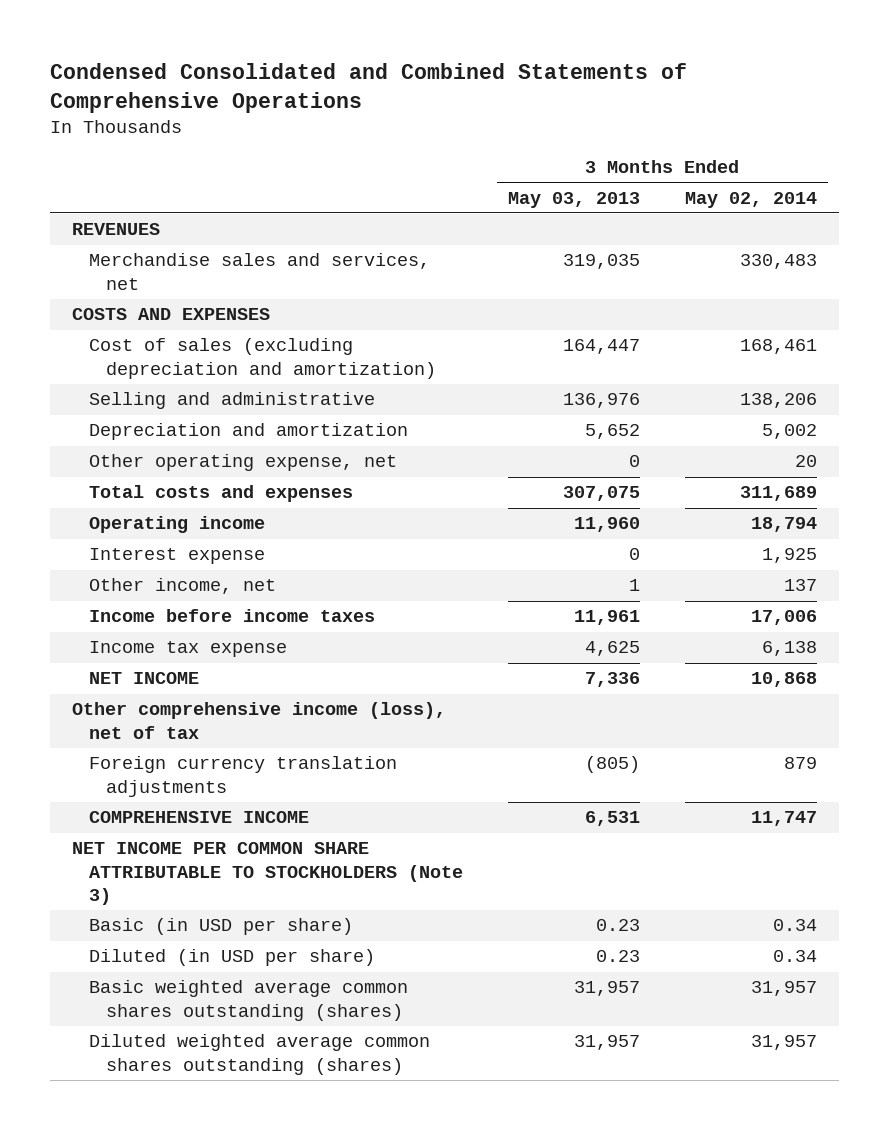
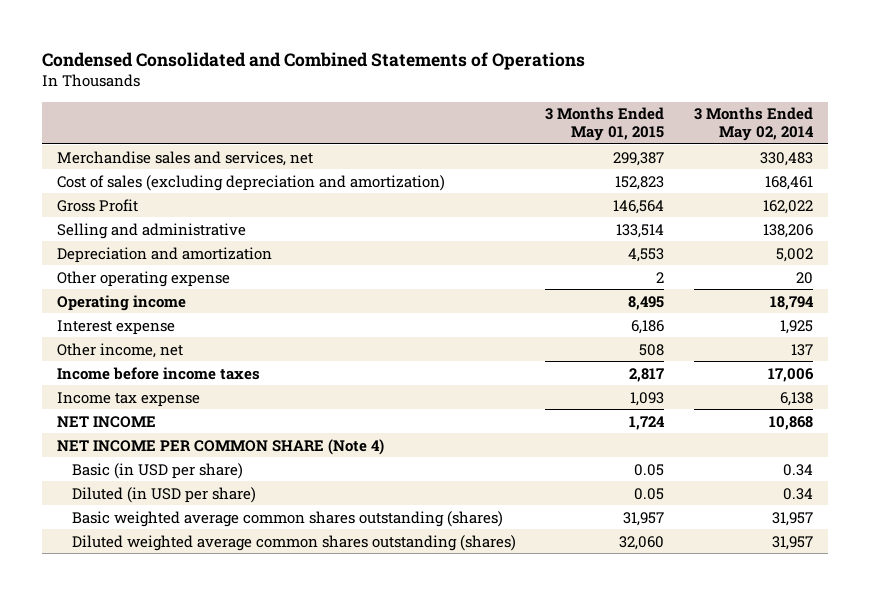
[50,63,688,113] Condensed Consolidated and Combined Statements of Comprehensive Operations -> [42,51,586,70] Condensed Consolidated and Combined Statements of Operations
[507,191,640,208] May 03, 2013 -> none
none -> [545,107,665,141] 3 Months Ended May 01, 2015
[72,223,161,236] REVENUES -> none
[72,308,271,321] COSTS AND EXPENSES -> none
none -> [57,198,139,212] Gross Profit
[89,485,354,503] Total costs and expenses -> none
[89,454,398,472] Other operating expense, net -> [57,270,231,287] Other operating expense
[72,702,447,739] Other comprehensive income (loss), net of tax -> none
[89,756,398,797] Foreign currency translation adjustments -> none
[89,811,310,824] COMPREHENSIVE INCOME -> none
[72,842,464,906] NET INCOME PER COMMON SHARE ATTRIBUTABLE TO STOCKHOLDERS (Note 3) -> [57,438,385,455] NET INCOME PER COMMON SHARE (Note 4)

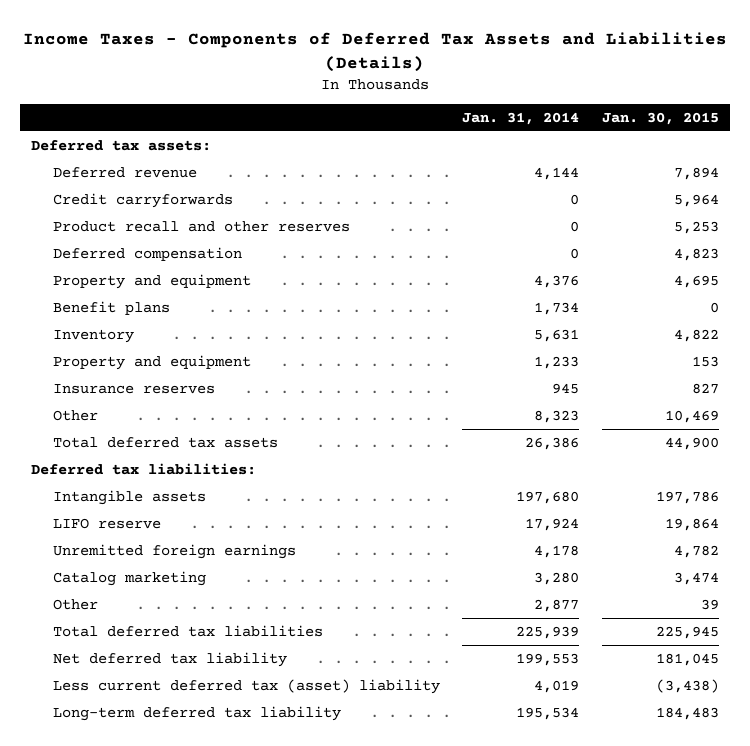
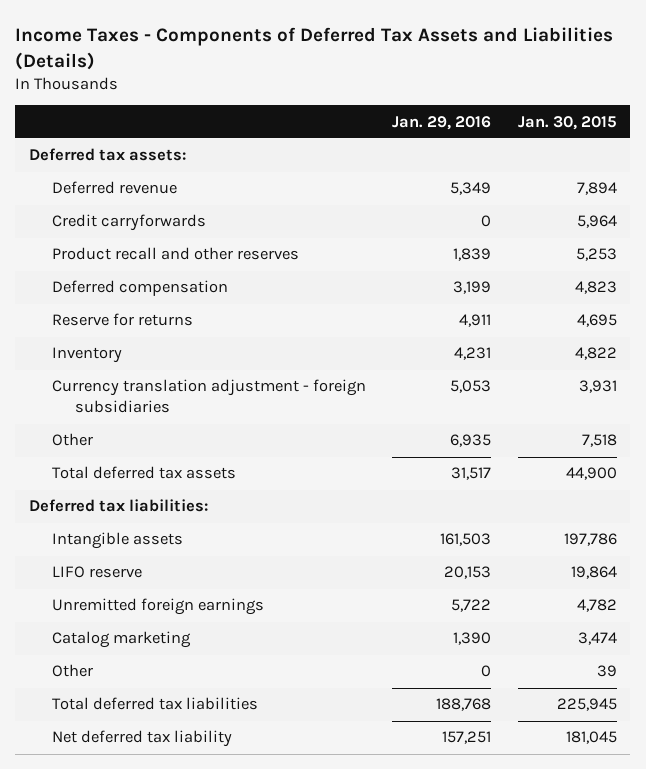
[462,111,580,125] Jan. 31, 2014 -> none
none -> [392,115,492,130] Jan. 29, 2016
[52,300,170,315] Benefit plans -> none
[52,273,251,289] Property and equipment -> [51,313,193,327] Reserve for returns
[52,354,251,370] Property and equipment -> none
[52,383,215,394] Insurance reserves -> none
none -> [51,379,366,414] Currency translation adjustment - foreign subsidiaries
[665,409,720,423] 10,469 -> [582,434,618,448] 7,518
[52,678,440,694] Less current deferred tax (asset) liability -> none
[52,705,341,721] Long-term deferred tax liability -> none

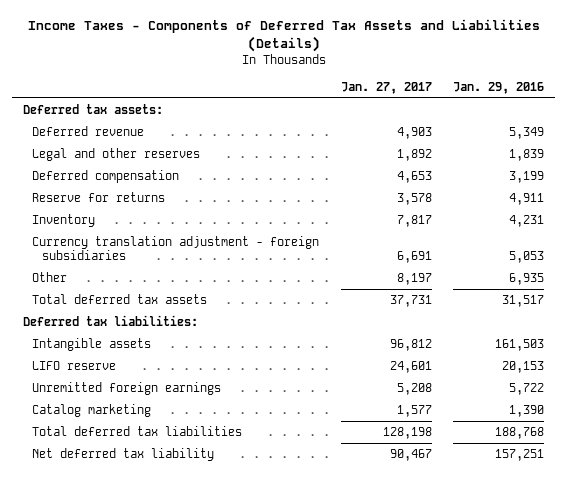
[518,115,618,130] Jan. 30, 2015 -> none
none -> [340,81,432,94] Jan. 27, 2017
[51,214,206,232] Credit carryforwards -> none
[51,247,299,261] Product recall and other reserves -> [32,148,201,162] Legal and other reserves
[51,664,93,678] Other -> none

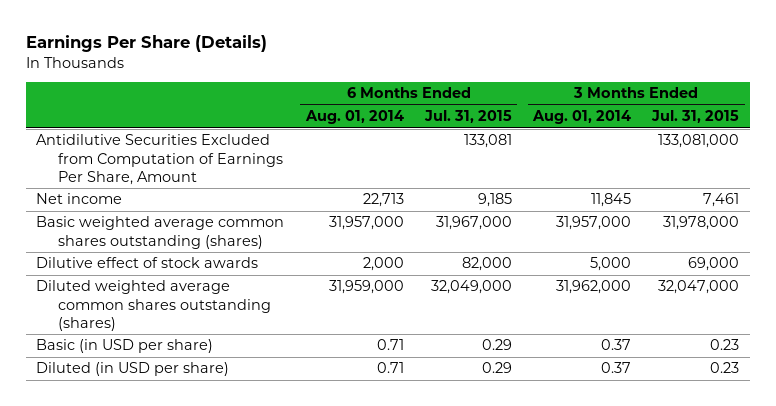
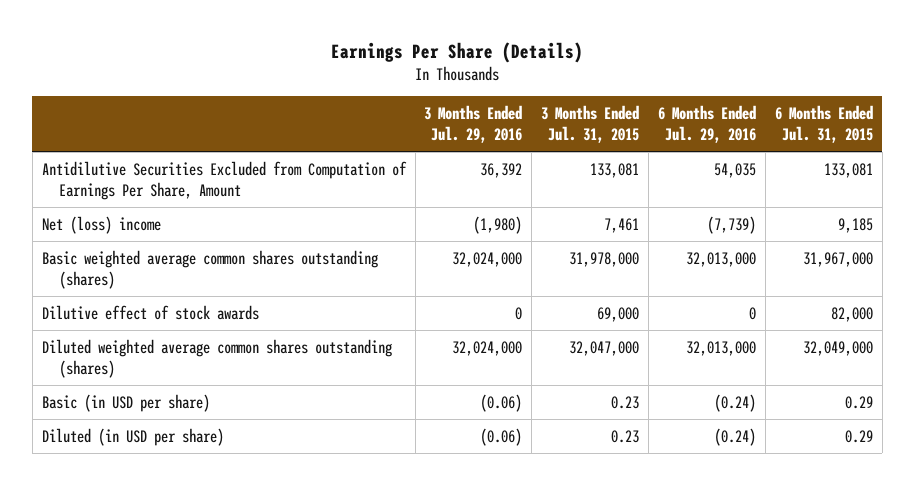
[304,110,404,125] Aug. 01, 2014 -> none
[532,110,632,125] Aug. 01, 2014 -> none
none -> [424,104,523,143] 3 Months Ended Jul. 29, 2016
none -> [658,104,757,143] 6 Months Ended Jul. 29, 2016
[658,134,740,149] 133,081,000 -> [590,162,640,178] 133,081
[36,193,123,205] Net income -> [41,215,161,234] Net (loss) income

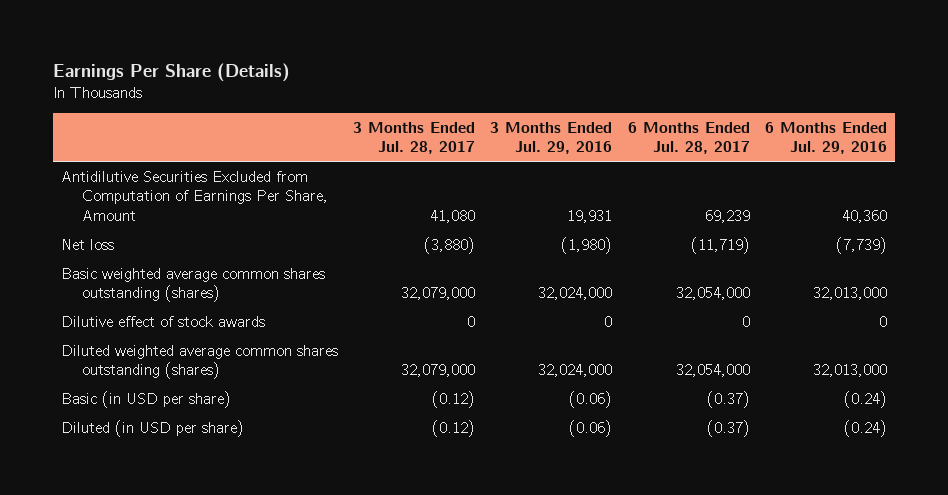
[541,104,640,143] 3 Months Ended Jul. 31, 2015 -> none
[774,104,873,143] 6 Months Ended Jul. 31, 2015 -> none
none -> [353,121,476,155] 3 Months Ended Jul. 28, 2017
none -> [627,121,750,155] 6 Months Ended Jul. 28, 2017
[480,162,523,178] 36,392 -> [567,209,613,223] 19,931
[714,162,757,178] 54,035 -> [842,209,888,223] 40,360
[41,215,161,234] Net (loss) income -> [60,238,114,250] Net loss

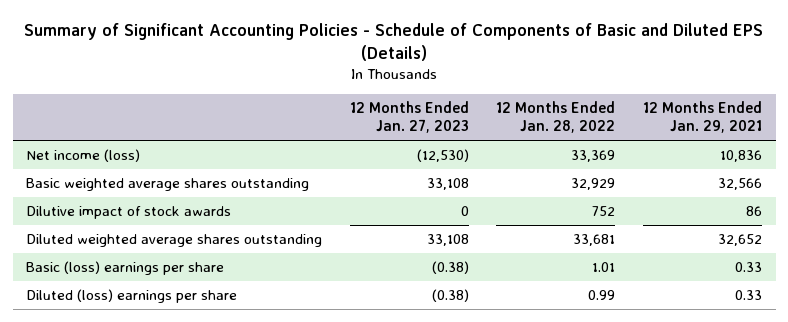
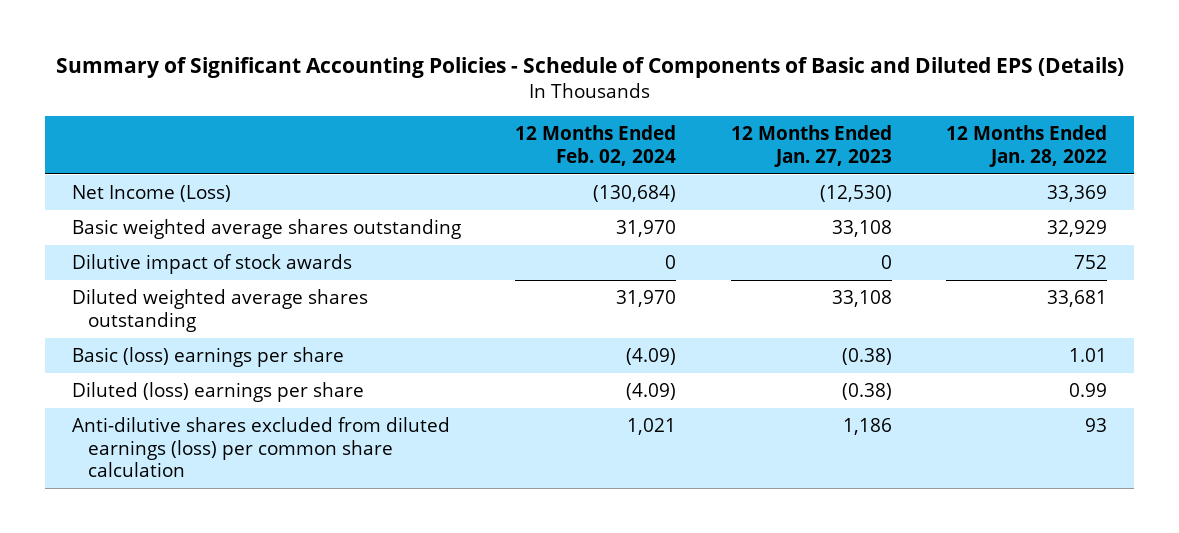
[642,101,762,134] 12 Months Ended Jan. 29, 2021 -> none
none -> [515,124,677,166] 12 Months Ended Feb. 02, 2024
[26,148,141,162] Net income (loss) -> [71,185,231,203] Net Income (Loss)
none -> [71,417,450,478] Anti-dilutive shares excluded from diluted earnings (loss) per common share calculation

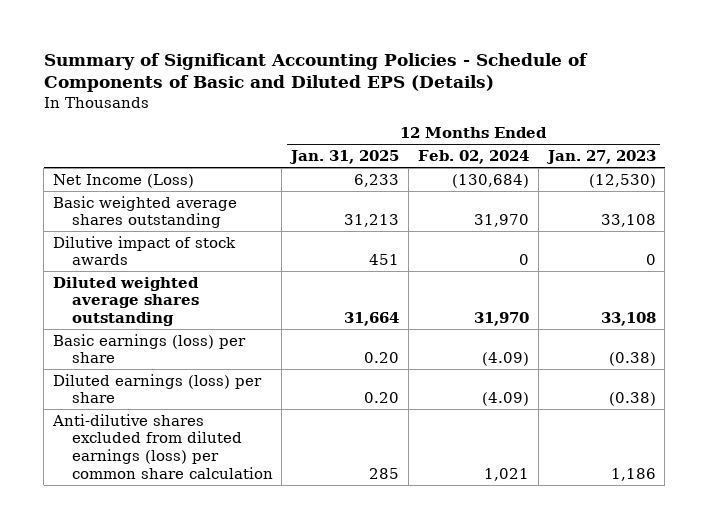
[946,124,1108,167] 12 Months Ended Jan. 28, 2022 -> none
none -> [289,150,400,165] Jan. 31, 2025
[71,347,344,368] Basic (loss) earnings per share -> [53,333,247,364] Basic earnings (loss) per share
[71,382,364,403] Diluted (loss) earnings per share -> [53,373,263,404] Diluted earnings (loss) per share

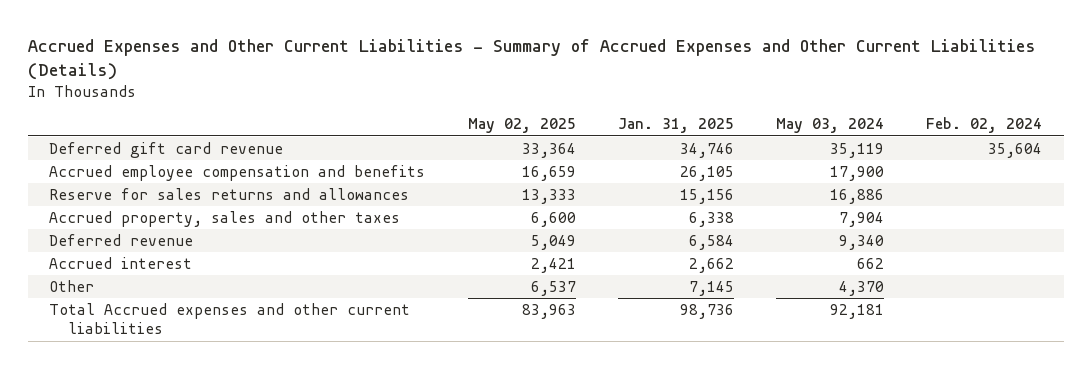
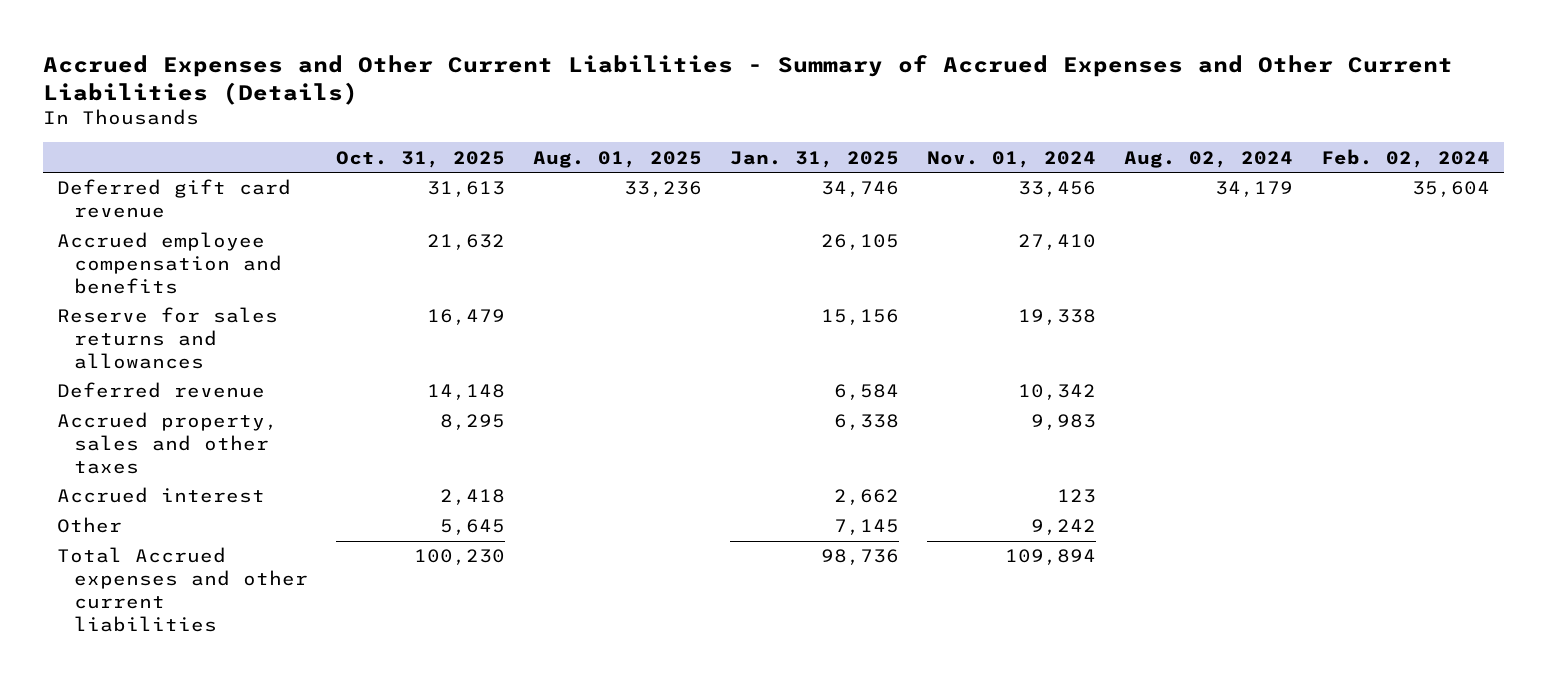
[467,118,576,134] May 02, 2025 -> none
[776,118,885,134] May 03, 2024 -> none
none -> [335,150,505,168] Oct. 31, 2025
none -> [532,150,702,168] Aug. 01, 2025
none -> [927,150,1097,168] Nov. 01, 2024
none -> [1124,150,1294,168] Aug. 02, 2024
[49,210,401,227] Accrued property, sales and other taxes -> [57,412,279,474] Accrued property, sales and other taxes

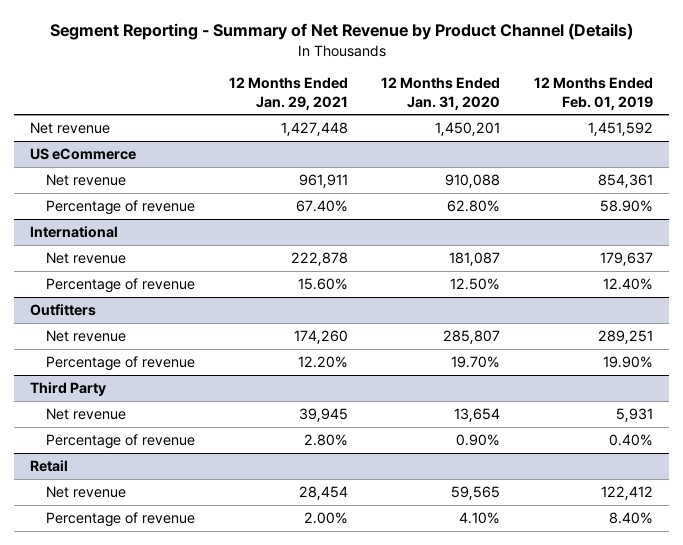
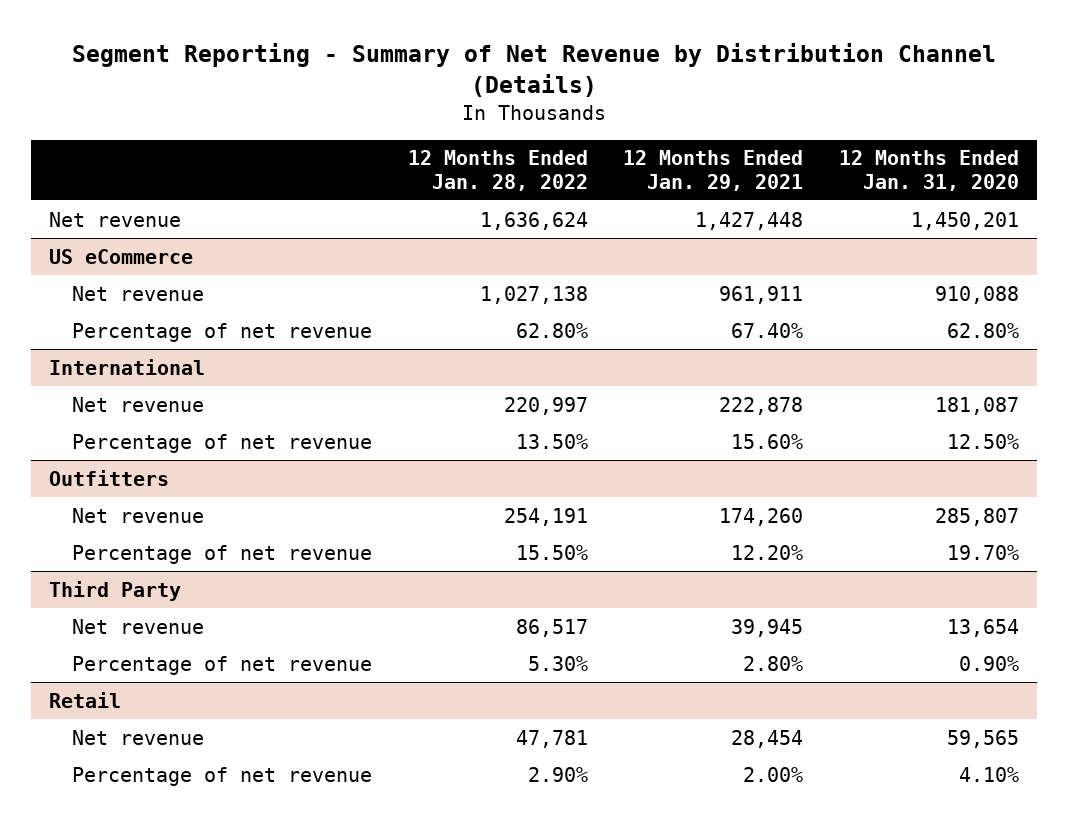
[49,23,633,41] Segment Reporting - Summary of Net Revenue by Product Channel (Details) -> [72,43,997,98] Segment Reporting - Summary of Net Revenue by Distribution Channel (Details)
[533,77,653,110] 12 Months Ended Feb. 01, 2019 -> none
none -> [407,150,588,191] 12 Months Ended Jan. 28, 2022
[46,200,196,216] Percentage of revenue -> [72,322,373,342] Percentage of net revenue
[46,278,196,294] Percentage of revenue -> [72,433,373,453] Percentage of net revenue
[46,356,196,372] Percentage of revenue -> [72,544,373,564] Percentage of net revenue
[46,434,196,450] Percentage of revenue -> [72,655,373,675] Percentage of net revenue
[46,512,196,528] Percentage of revenue -> [72,766,373,786] Percentage of net revenue

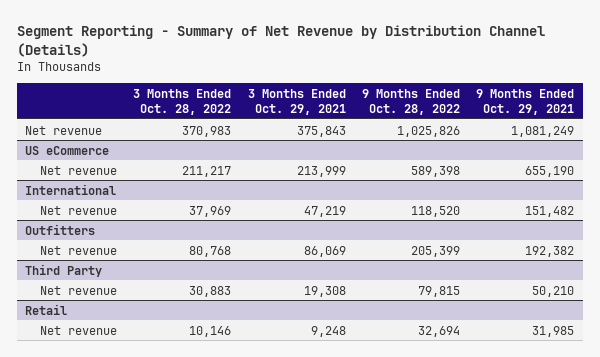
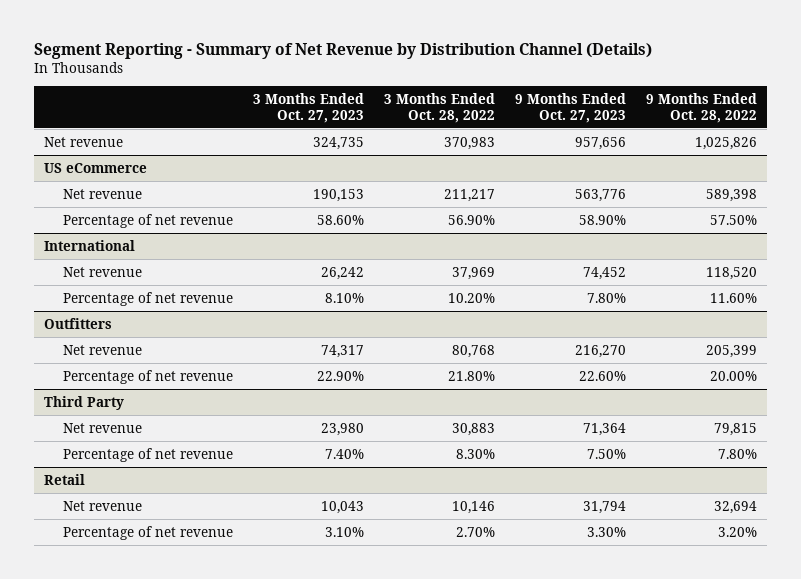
[247,88,346,115] 3 Months Ended Oct. 29, 2021 -> none
[476,88,575,115] 9 Months Ended Oct. 29, 2021 -> none
none -> [253,93,365,123] 3 Months Ended Oct. 27, 2023
none -> [515,93,627,123] 9 Months Ended Oct. 27, 2023
none -> [63,213,234,228] Percentage of net revenue
none -> [63,291,234,306] Percentage of net revenue
none -> [63,369,234,384] Percentage of net revenue
none -> [63,447,234,462] Percentage of net revenue
none -> [63,525,234,540] Percentage of net revenue

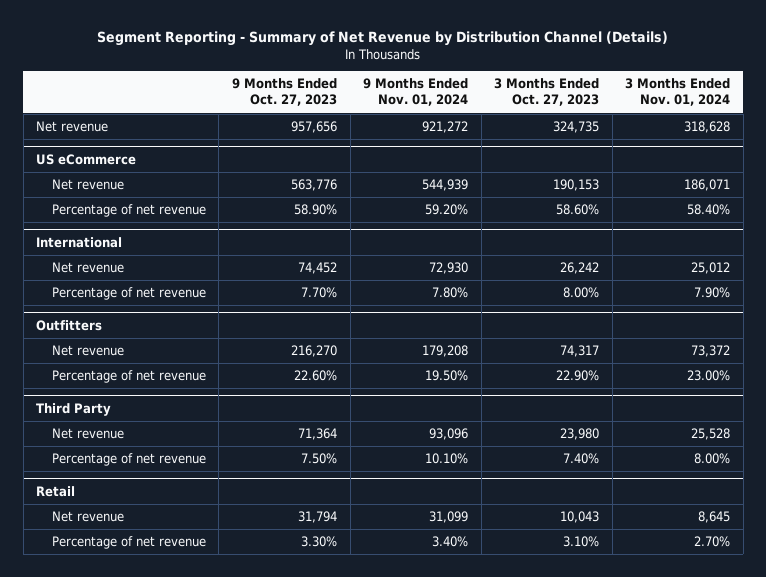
[384,93,496,123] 3 Months Ended Oct. 28, 2022 -> none
[645,93,757,123] 9 Months Ended Oct. 28, 2022 -> none
none -> [363,78,469,107] 9 Months Ended Nov. 01, 2024
none -> [625,78,731,107] 3 Months Ended Nov. 01, 2024
[325,292,365,303] 8.10% -> [563,287,600,299] 8.00%
[587,292,627,303] 7.80% -> [301,287,338,299] 7.70%

